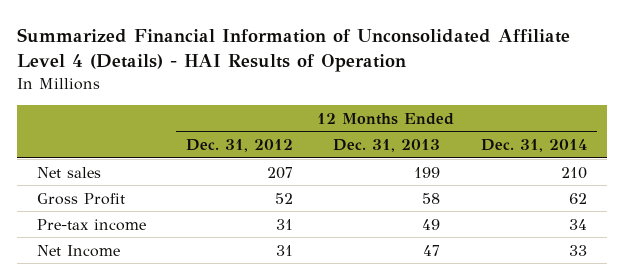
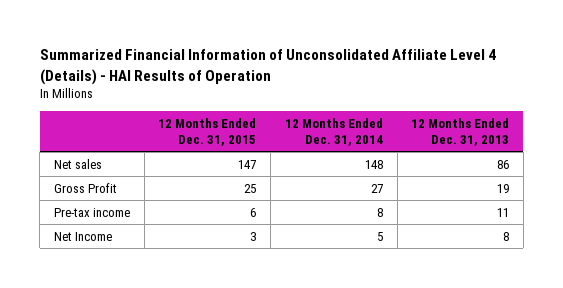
[186,139,294,153] Dec. 31, 2012 -> none
none -> [158,118,257,146] 12 Months Ended Dec. 31, 2015
[414,166,441,178] 199 -> [497,159,510,169] 86
[560,166,587,179] 210 -> [364,159,383,169] 148
[422,192,441,204] 58 -> [497,183,510,193] 19
[568,192,587,204] 62 -> [370,183,383,193] 27
[422,218,441,230] 49 -> [497,207,510,217] 11
[568,218,587,230] 34 -> [376,207,383,217] 8
[423,244,441,256] 47 -> [503,231,510,241] 8
[568,244,587,256] 33 -> [376,231,383,241] 5

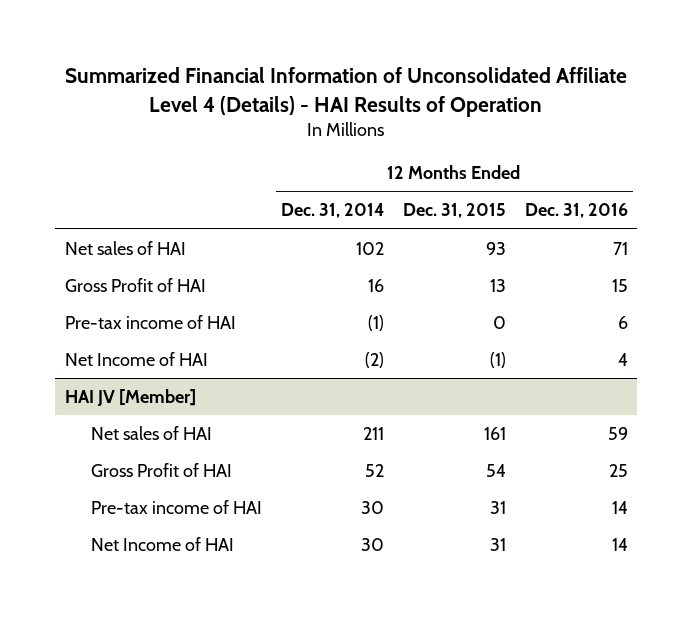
[411,118,510,146] 12 Months Ended Dec. 31, 2013 -> none
none -> [524,203,628,219] Dec. 31, 2016
[53,158,102,169] Net sales -> [64,240,186,255] Net sales of HAI
[238,159,257,169] 147 -> [485,241,506,255] 93
[364,159,383,169] 148 -> [355,241,384,255] 102
[53,182,117,193] Gross Profit -> [64,277,206,292] Gross Profit of HAI
[244,183,257,193] 25 -> [489,278,506,292] 13
[370,183,383,193] 27 -> [367,278,384,292] 16
[53,207,130,217] Pre-tax income -> [64,314,236,329] Pre-tax income of HAI
[250,207,257,217] 6 -> [492,315,506,329] 0
[376,207,383,217] 8 -> [367,314,384,331] (1)
[53,231,112,241] Net Income -> [64,351,208,366] Net Income of HAI
[250,231,257,241] 3 -> [489,351,506,368] (1)
[376,231,383,241] 5 -> [364,351,384,368] (2)
none -> [64,388,196,406] HAI JV [Member]
none -> [90,425,212,440] Net sales of HAI
none -> [90,462,232,477] Gross Profit of HAI
none -> [90,499,262,514] Pre-tax income of HAI
none -> [90,536,234,551] Net Income of HAI

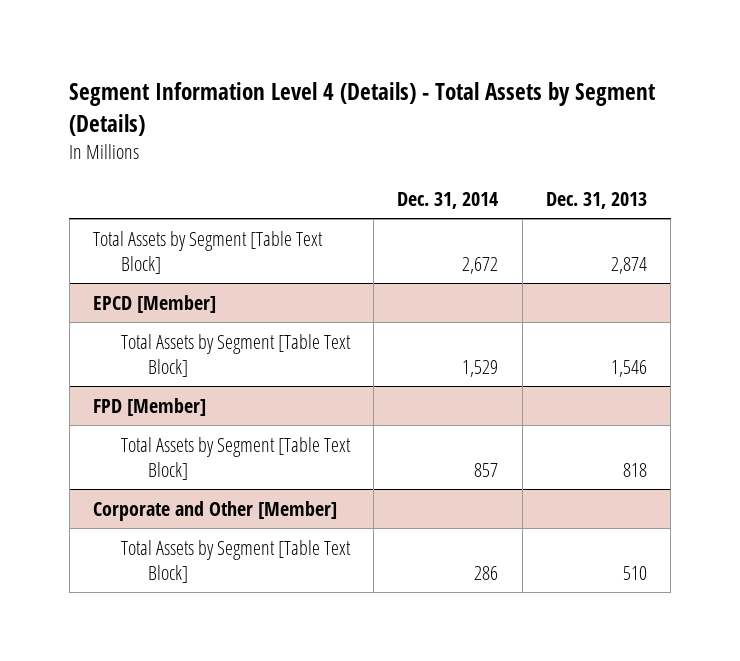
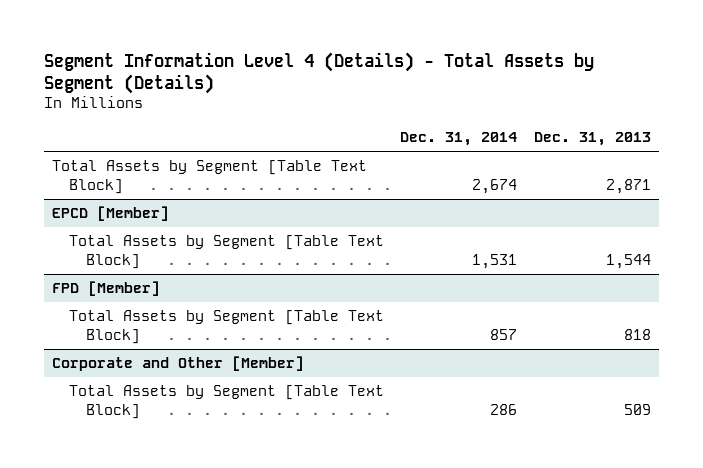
[462,256,499,274] 2,672 -> [472,178,518,194] 2,674
[610,256,647,274] 2,874 -> [605,178,651,194] 2,871
[462,359,499,377] 1,529 -> [472,253,518,269] 1,531
[610,359,647,377] 1,546 -> [605,253,651,269] 1,544
[622,565,647,580] 510 -> [623,403,651,415] 509

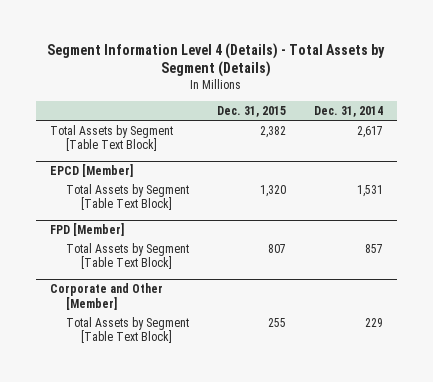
[533,132,651,147] Dec. 31, 2013 -> none
none -> [216,105,286,117] Dec. 31, 2015
[472,178,518,194] 2,674 -> [356,125,383,138] 2,617
[490,403,518,415] 286 -> [364,317,383,327] 229

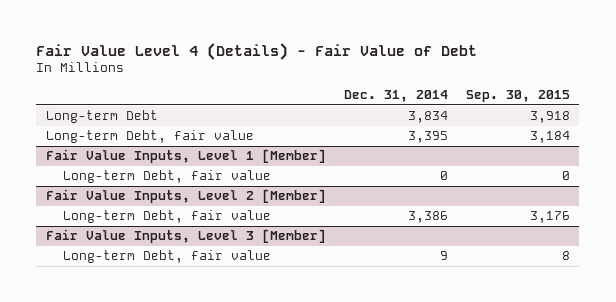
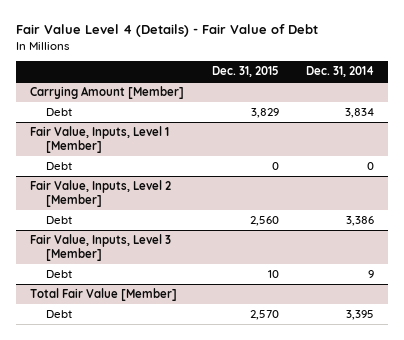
[466,90,571,103] Sep. 30, 2015 -> none
none -> [211,66,279,78] Dec. 31, 2015
[45,110,158,124] Long-term Debt -> none
none -> [29,86,184,100] Carrying Amount [Member]
[45,130,254,144] Long-term Debt, fair value -> [45,108,72,117] Debt
[407,131,448,144] 3,395 -> [345,108,375,119] 3,834
[45,149,326,164] Fair Value Inputs, Level 1 [Member] -> [29,126,169,154] Fair Value, Inputs, Level 1 [Member]
[62,170,271,184] Long-term Debt, fair value -> [45,162,72,171] Debt
[45,189,326,204] Fair Value Inputs, Level 2 [Member] -> [29,180,171,208] Fair Value, Inputs, Level 2 [Member]
[62,210,271,224] Long-term Debt, fair value -> [45,216,72,225] Debt
[45,229,326,244] Fair Value Inputs, Level 3 [Member] -> [29,234,171,262] Fair Value, Inputs, Level 3 [Member]
[62,250,271,264] Long-term Debt, fair value -> [45,270,72,279] Debt
none -> [29,288,177,302] Total Fair Value [Member]
none -> [45,310,72,319] Debt

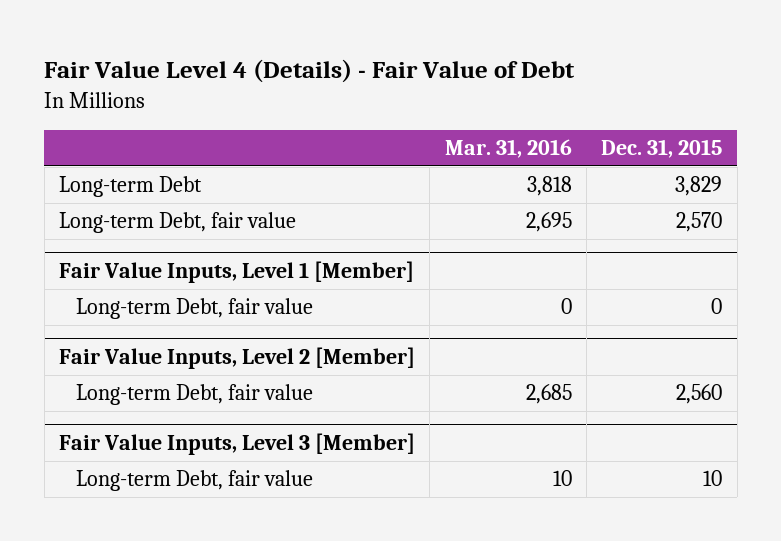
[306,66,375,78] Dec. 31, 2014 -> none
none -> [444,139,572,159] Mar. 31, 2016
[29,86,184,100] Carrying Amount [Member] -> none
[29,288,177,302] Total Fair Value [Member] -> none
[45,310,72,319] Debt -> none
none -> [58,176,202,198] Long-term Debt
[45,108,72,117] Debt -> [58,212,296,234] Long-term Debt, fair value
[250,108,279,119] 3,829 -> [676,212,723,233] 2,570
[29,126,169,154] Fair Value, Inputs, Level 1 [Member] -> [58,261,414,284] Fair Value Inputs, Level 1 [Member]
[45,162,72,171] Debt -> [76,298,314,320] Long-term Debt, fair value
[29,180,171,208] Fair Value, Inputs, Level 2 [Member] -> [58,347,415,370] Fair Value Inputs, Level 2 [Member]
[45,216,72,225] Debt -> [76,384,314,406] Long-term Debt, fair value
[29,234,171,262] Fair Value, Inputs, Level 3 [Member] -> [58,433,415,456] Fair Value Inputs, Level 3 [Member]
[45,270,72,279] Debt -> [76,470,314,492] Long-term Debt, fair value

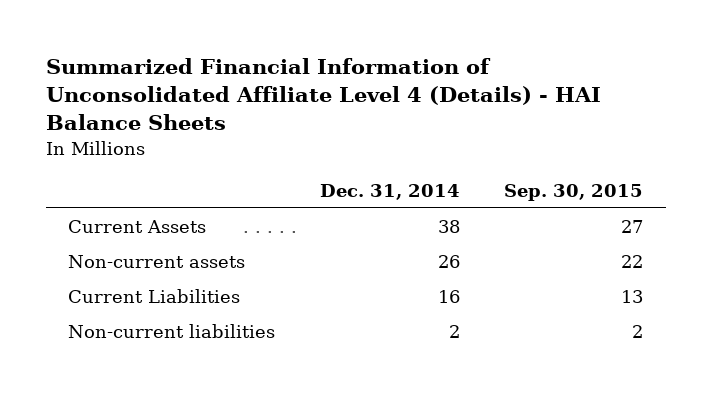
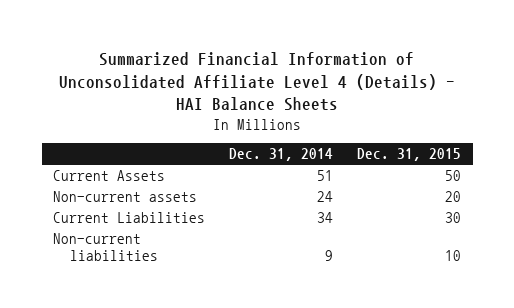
[504,183,644,201] Sep. 30, 2015 -> none
none -> [356,148,461,162] Dec. 31, 2015
[437,220,460,234] 38 -> [317,170,334,182] 51
[437,255,460,269] 26 -> [317,191,334,203] 24
[437,290,460,304] 16 -> [317,212,334,224] 34
[448,325,460,339] 2 -> [325,250,334,262] 9

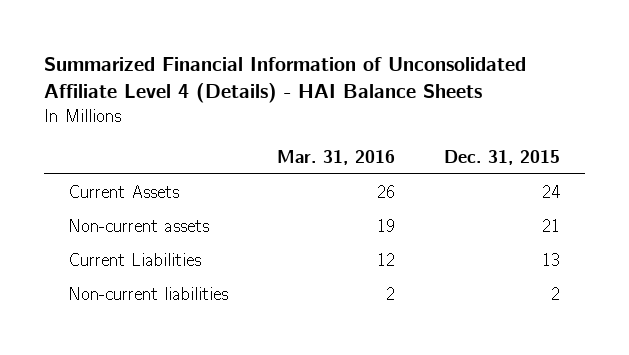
[229,148,334,162] Dec. 31, 2014 -> none
none -> [277,149,396,165] Mar. 31, 2016
[444,170,461,182] 50 -> [542,185,561,199] 24
[444,191,461,203] 20 -> [542,219,561,233] 21
[444,212,461,224] 30 -> [542,253,561,267] 13
[444,250,461,262] 10 -> [551,287,561,301] 2

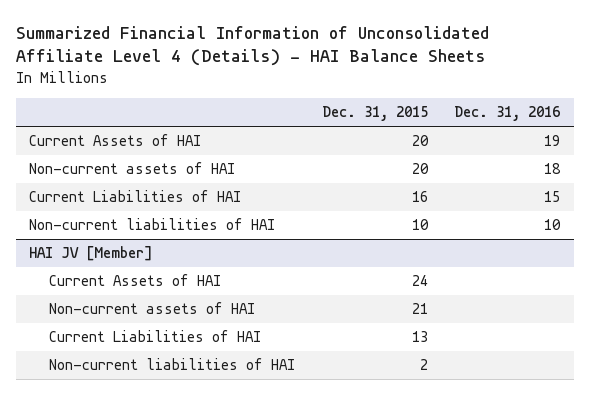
[277,149,396,165] Mar. 31, 2016 -> none
none -> [454,106,561,122] Dec. 31, 2016
[68,185,180,199] Current Assets -> [29,134,202,147] Current Assets of HAI
[542,185,561,199] 24 -> [411,135,429,147] 20
[68,219,210,233] Non-current assets -> [29,162,236,175] Non-current assets of HAI
[542,219,561,233] 21 -> [411,163,429,175] 20
[68,253,202,267] Current Liabilities -> [29,190,242,203] Current Liabilities of HAI
[542,253,561,267] 13 -> [411,191,428,203] 16
[68,287,229,301] Non-current liabilities -> [29,218,276,231] Non-current liabilities of HAI
[551,287,561,301] 2 -> [411,219,429,231] 10
none -> [29,246,154,262] HAI JV [Member]
none -> [49,274,222,287] Current Assets of HAI
none -> [49,302,256,315] Non-current assets of HAI
none -> [49,330,262,343] Current Liabilities of HAI
none -> [49,358,296,371] Non-current liabilities of HAI

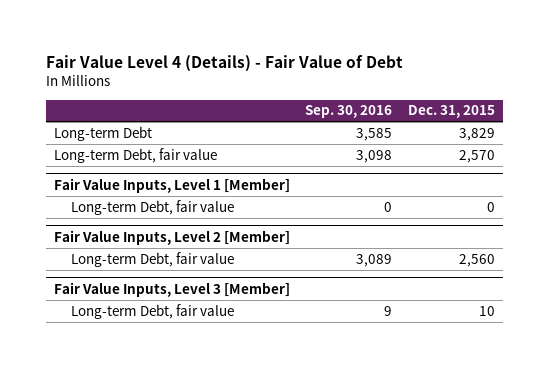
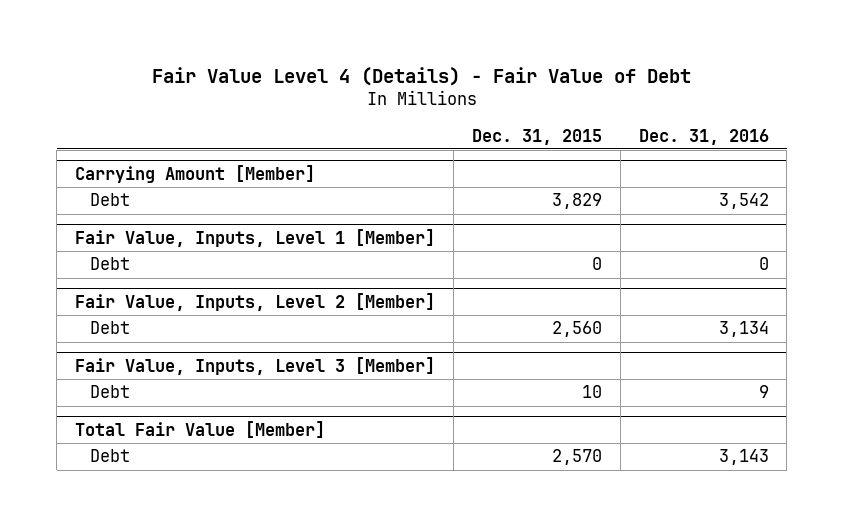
[305,105,393,119] Sep. 30, 2016 -> none
none -> [638,128,769,145] Dec. 31, 2016
[54,125,153,141] Long-term Debt -> none
none -> [75,165,316,184] Carrying Amount [Member]
[54,147,218,163] Long-term Debt, fair value -> [89,193,130,207] Debt
[458,149,495,163] 2,570 -> [551,193,602,210] 3,829
[54,177,291,193] Fair Value Inputs, Level 1 [Member] -> [75,229,436,248] Fair Value, Inputs, Level 1 [Member]
[70,199,234,215] Long-term Debt, fair value -> [89,257,130,271] Debt
[54,229,291,245] Fair Value Inputs, Level 2 [Member] -> [75,293,436,312] Fair Value, Inputs, Level 2 [Member]
[70,251,234,267] Long-term Debt, fair value -> [89,321,130,335] Debt
[54,281,291,297] Fair Value Inputs, Level 3 [Member] -> [75,357,436,376] Fair Value, Inputs, Level 3 [Member]
[70,303,234,319] Long-term Debt, fair value -> [89,385,130,399] Debt
none -> [75,421,326,439] Total Fair Value [Member]
none -> [89,449,130,463] Debt

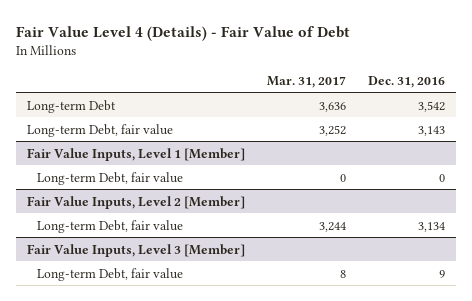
[471,128,602,145] Dec. 31, 2015 -> none
none -> [267,75,347,88] Mar. 31, 2017
[75,165,316,184] Carrying Amount [Member] -> none
[75,421,326,439] Total Fair Value [Member] -> none
[89,449,130,463] Debt -> none
none -> [27,99,117,113] Long-term Debt
[89,193,130,207] Debt -> [27,123,174,137] Long-term Debt, fair value
[718,193,769,210] 3,542 -> [418,125,446,136] 3,143
[75,229,436,248] Fair Value, Inputs, Level 1 [Member] -> [27,147,246,161] Fair Value Inputs, Level 1 [Member]
[89,257,130,271] Debt -> [37,171,184,185] Long-term Debt, fair value
[75,293,436,312] Fair Value, Inputs, Level 2 [Member] -> [27,195,246,209] Fair Value Inputs, Level 2 [Member]
[89,321,130,335] Debt -> [37,219,184,233] Long-term Debt, fair value
[75,357,436,376] Fair Value, Inputs, Level 3 [Member] -> [27,243,246,257] Fair Value Inputs, Level 3 [Member]
[89,385,130,399] Debt -> [37,267,184,281] Long-term Debt, fair value

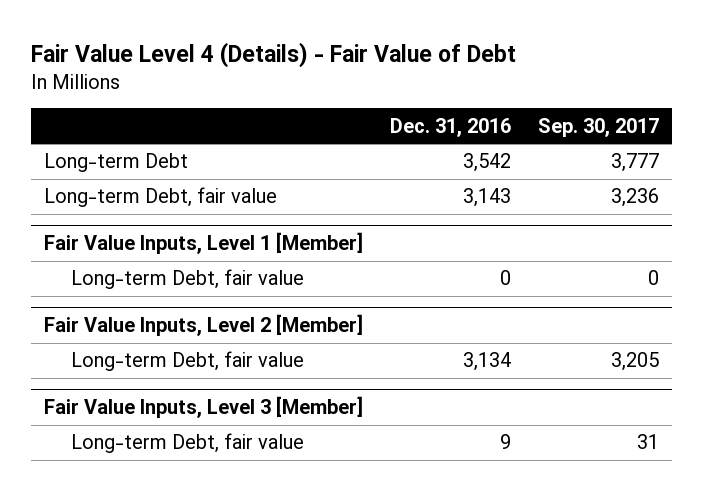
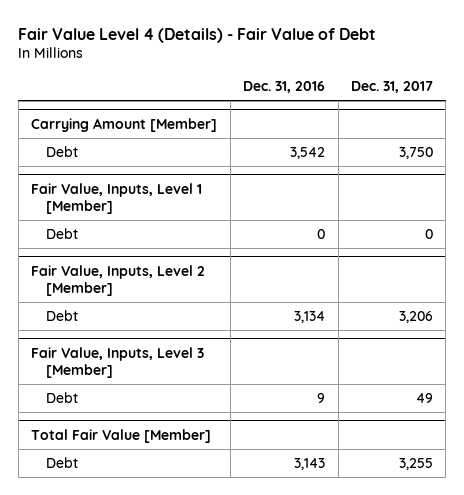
[537,117,659,137] Sep. 30, 2017 -> none
none -> [351,81,434,94] Dec. 31, 2017
[44,153,189,173] Long-term Debt -> none
none -> [31,117,218,132] Carrying Amount [Member]
[44,187,278,208] Long-term Debt, fair value -> [46,146,79,158] Debt
[463,188,512,208] 3,143 -> [290,147,326,160] 3,542
[44,232,364,255] Fair Value Inputs, Level 1 [Member] -> [31,182,203,214] Fair Value, Inputs, Level 1 [Member]
[70,269,304,290] Long-term Debt, fair value -> [46,228,79,240] Debt
[44,314,364,337] Fair Value Inputs, Level 2 [Member] -> [31,264,206,296] Fair Value, Inputs, Level 2 [Member]
[70,351,304,372] Long-term Debt, fair value -> [46,310,79,322] Debt
[44,396,364,419] Fair Value Inputs, Level 3 [Member] -> [31,346,205,378] Fair Value, Inputs, Level 3 [Member]
[70,433,304,454] Long-term Debt, fair value -> [46,392,79,404] Debt
none -> [31,428,212,443] Total Fair Value [Member]
none -> [46,457,79,469] Debt

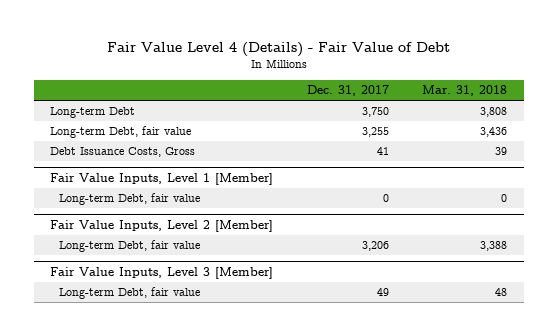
[243,81,326,94] Dec. 31, 2016 -> none
none -> [422,85,508,97] Mar. 31, 2018
[31,117,218,132] Carrying Amount [Member] -> none
[31,428,212,443] Total Fair Value [Member] -> none
[46,457,79,469] Debt -> none
none -> [50,107,136,119] Long-term Debt
[46,146,79,158] Debt -> [50,126,192,139] Long-term Debt, fair value
[399,147,434,160] 3,750 -> [361,127,389,138] 3,255
none -> [50,147,196,158] Debt Issuance Costs, Gross
[31,182,203,214] Fair Value, Inputs, Level 1 [Member] -> [50,173,274,186] Fair Value Inputs, Level 1 [Member]
[46,228,79,240] Debt -> [58,193,200,206] Long-term Debt, fair value
[31,264,206,296] Fair Value, Inputs, Level 2 [Member] -> [50,220,274,233] Fair Value Inputs, Level 2 [Member]
[46,310,79,322] Debt -> [58,240,200,253] Long-term Debt, fair value
[31,346,205,378] Fair Value, Inputs, Level 3 [Member] -> [50,267,274,280] Fair Value Inputs, Level 3 [Member]
[46,392,79,404] Debt -> [58,287,200,300] Long-term Debt, fair value

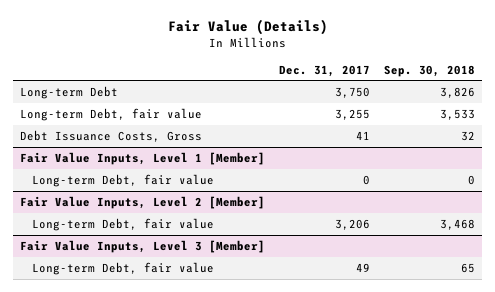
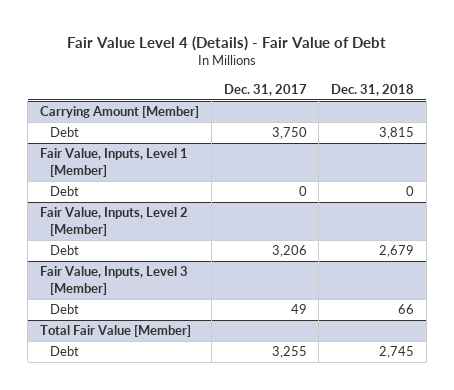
[167,19,328,36] Fair Value (Details) -> [67,35,387,51] Fair Value Level 4 (Details) - Fair Value of Debt
[384,64,476,77] Sep. 30, 2018 -> none
none -> [331,83,415,96] Dec. 31, 2018
[19,85,118,99] Long-term Debt -> none
[19,129,202,142] Debt Issuance Costs, Gross -> none
none -> [39,106,199,119] Carrying Amount [Member]
[19,107,202,121] Long-term Debt, fair value -> [50,127,80,138] Debt
[335,108,371,120] 3,255 -> [271,127,307,140] 3,750
[19,151,265,165] Fair Value Inputs, Level 1 [Member] -> [39,148,188,177] Fair Value, Inputs, Level 1 [Member]
[32,173,215,187] Long-term Debt, fair value -> [50,186,80,197] Debt
[19,195,265,209] Fair Value Inputs, Level 2 [Member] -> [39,207,188,236] Fair Value, Inputs, Level 2 [Member]
[32,217,215,231] Long-term Debt, fair value -> [50,245,80,256] Debt
[19,239,265,253] Fair Value Inputs, Level 3 [Member] -> [39,266,188,295] Fair Value, Inputs, Level 3 [Member]
[32,261,215,275] Long-term Debt, fair value -> [50,304,80,315] Debt
none -> [39,325,191,338] Total Fair Value [Member]
none -> [50,346,80,357] Debt

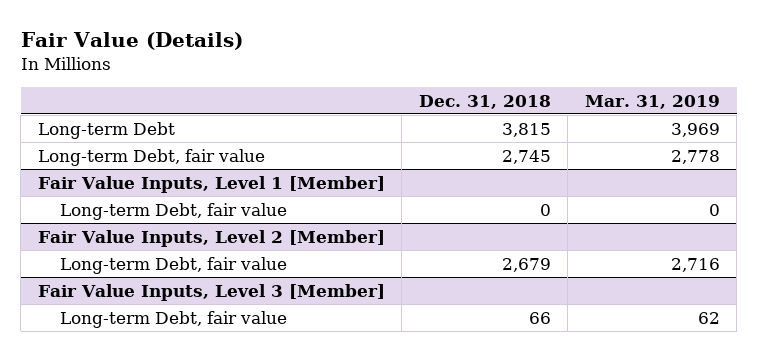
[67,35,387,51] Fair Value Level 4 (Details) - Fair Value of Debt -> [20,31,243,50] Fair Value (Details)
[223,83,307,96] Dec. 31, 2017 -> none
none -> [584,94,720,109] Mar. 31, 2019
[39,106,199,119] Carrying Amount [Member] -> none
[39,325,191,338] Total Fair Value [Member] -> none
[50,346,80,357] Debt -> none
none -> [37,121,175,139] Long-term Debt
[50,127,80,138] Debt -> [37,148,265,166] Long-term Debt, fair value
[379,127,415,140] 3,815 -> [501,149,551,164] 2,745
[39,148,188,177] Fair Value, Inputs, Level 1 [Member] -> [37,175,385,193] Fair Value Inputs, Level 1 [Member]
[50,186,80,197] Debt -> [60,202,288,220] Long-term Debt, fair value
[39,207,188,236] Fair Value, Inputs, Level 2 [Member] -> [37,229,385,247] Fair Value Inputs, Level 2 [Member]
[50,245,80,256] Debt -> [60,256,288,274] Long-term Debt, fair value
[39,266,188,295] Fair Value, Inputs, Level 3 [Member] -> [37,283,385,301] Fair Value Inputs, Level 3 [Member]
[50,304,80,315] Debt -> [60,310,288,328] Long-term Debt, fair value

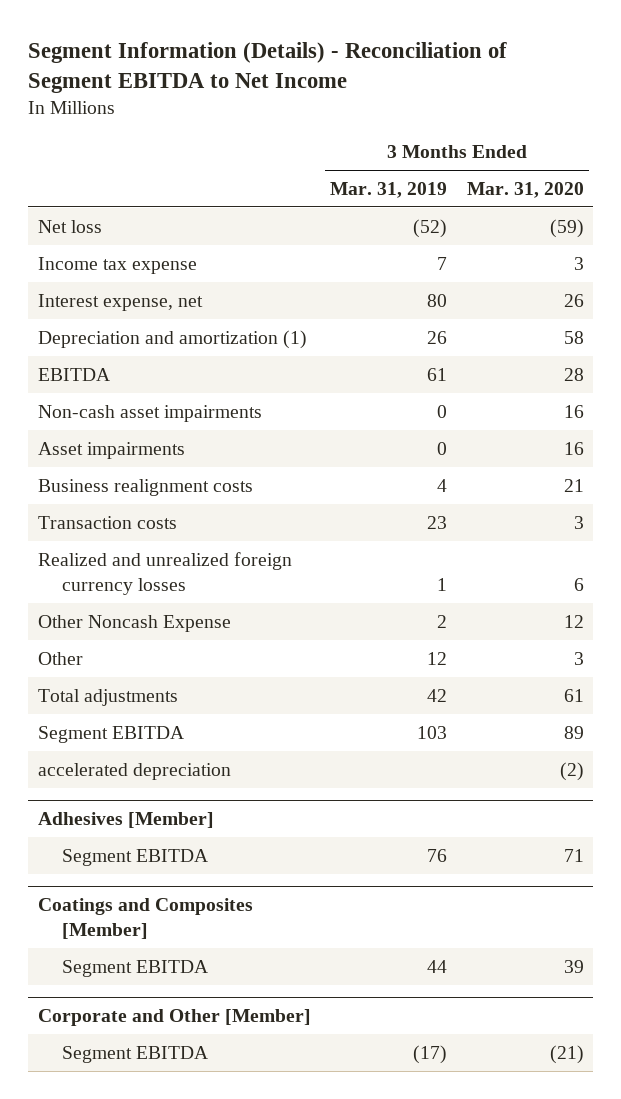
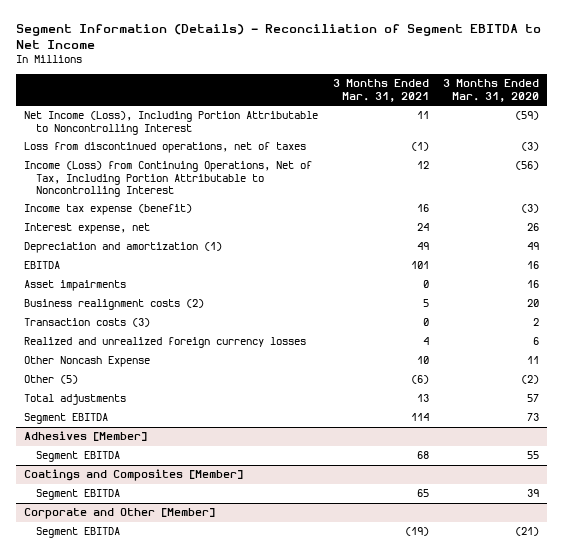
[330,181,448,198] Mar. 31, 2019 -> none
none -> [332,79,429,102] 3 Months Ended Mar. 31, 2021
[37,219,102,233] Net loss -> [23,111,318,135] Net Income (Loss), Including Portion Attributable to Noncontrolling Interest
none -> [23,142,306,154] Loss from discontinued operations, net of taxes
none -> [23,161,312,197] Income (Loss) from Continuing Operations, Net of Tax, Including Portion Attributable to Noncontrolling Interest
[37,256,197,274] Income tax expense -> [23,204,192,216] Income tax expense (benefit)
[573,256,584,270] 3 -> [521,204,540,214] (3)
[37,404,262,422] Non-cash asset impairments -> none
[563,330,584,344] 58 -> [527,242,540,251] 49
[563,367,584,381] 28 -> [527,261,540,270] 16
[37,478,253,496] Business realignment costs -> [23,299,204,311] Business realignment costs (2)
[563,478,584,492] 21 -> [527,299,540,308] 20
[37,515,177,529] Transaction costs -> [23,318,150,328] Transaction costs (3)
[573,515,584,529] 3 -> [533,318,540,327] 2
[37,762,231,780] accelerated depreciation -> none
[563,614,584,628] 12 -> [527,356,540,365] 11
[37,651,83,665] Other -> [23,375,78,385] Other (5)
[573,651,584,665] 3 -> [521,375,540,385] (2)
[563,688,584,702] 61 -> [527,394,540,403] 57
[563,725,584,739] 89 -> [527,413,540,422] 73
[563,848,584,862] 71 -> [527,451,540,460] 55

